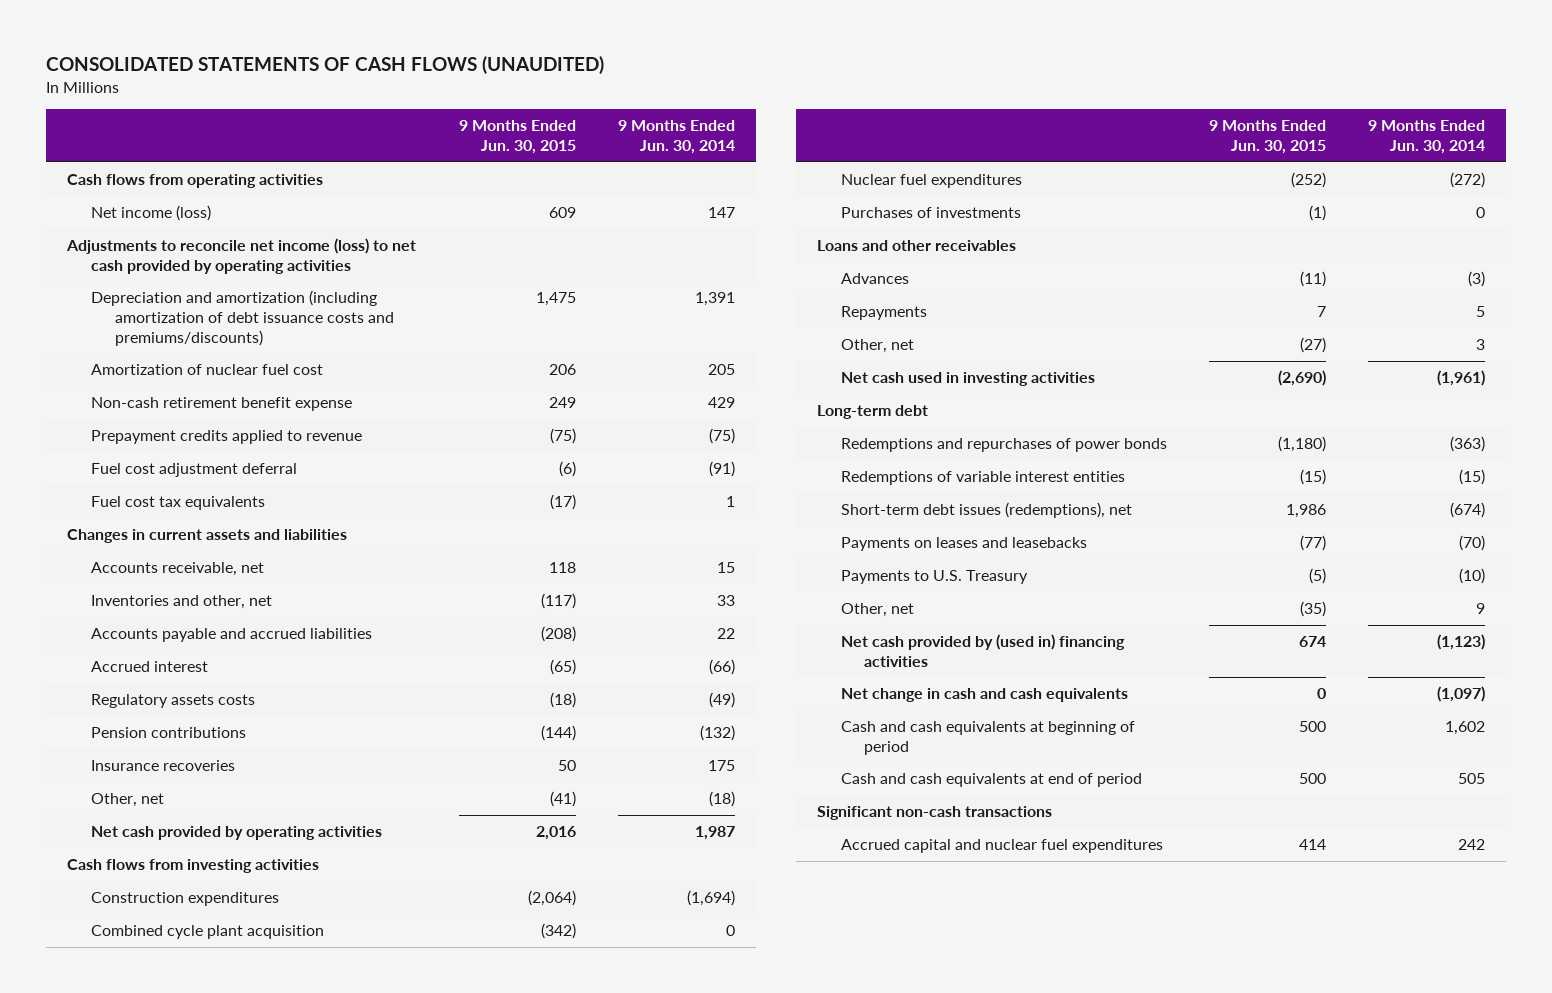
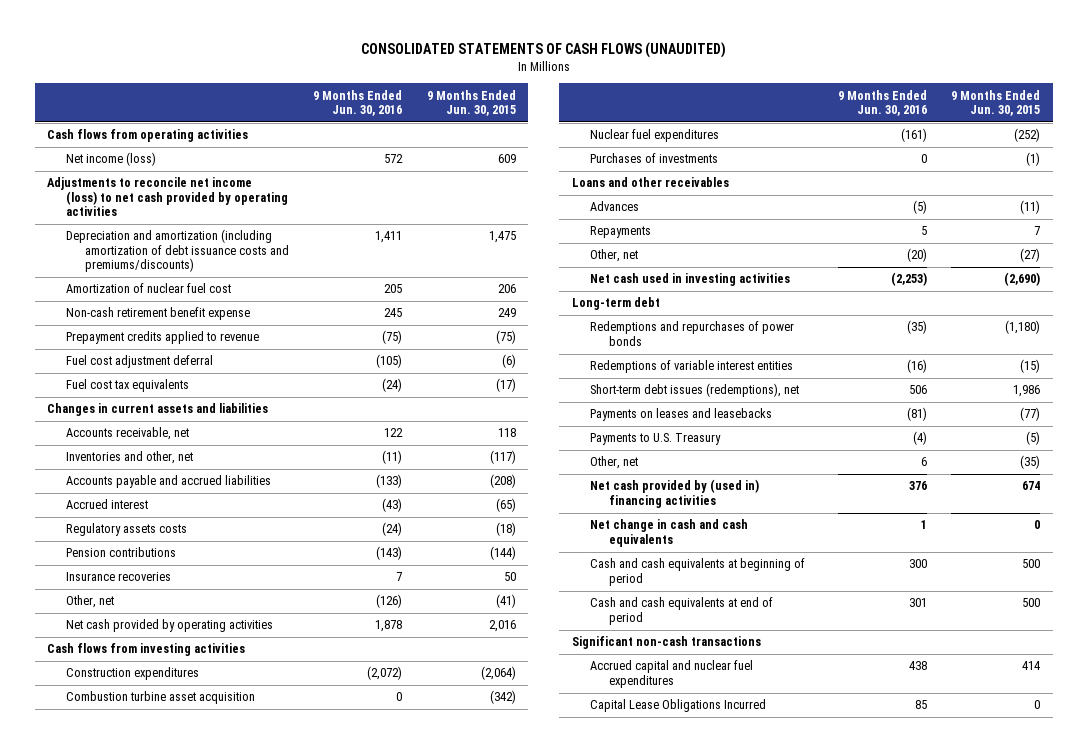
[617,120,735,155] 9 Months Ended Jun. 30, 2014 -> none
none -> [313,89,403,117] 9 Months Ended Jun. 30, 2016
[91,925,325,940] Combined cycle plant acquisition -> [65,691,255,705] Combustion turbine asset acquisition
none -> [590,699,767,713] Capital Lease Obligations Incurred

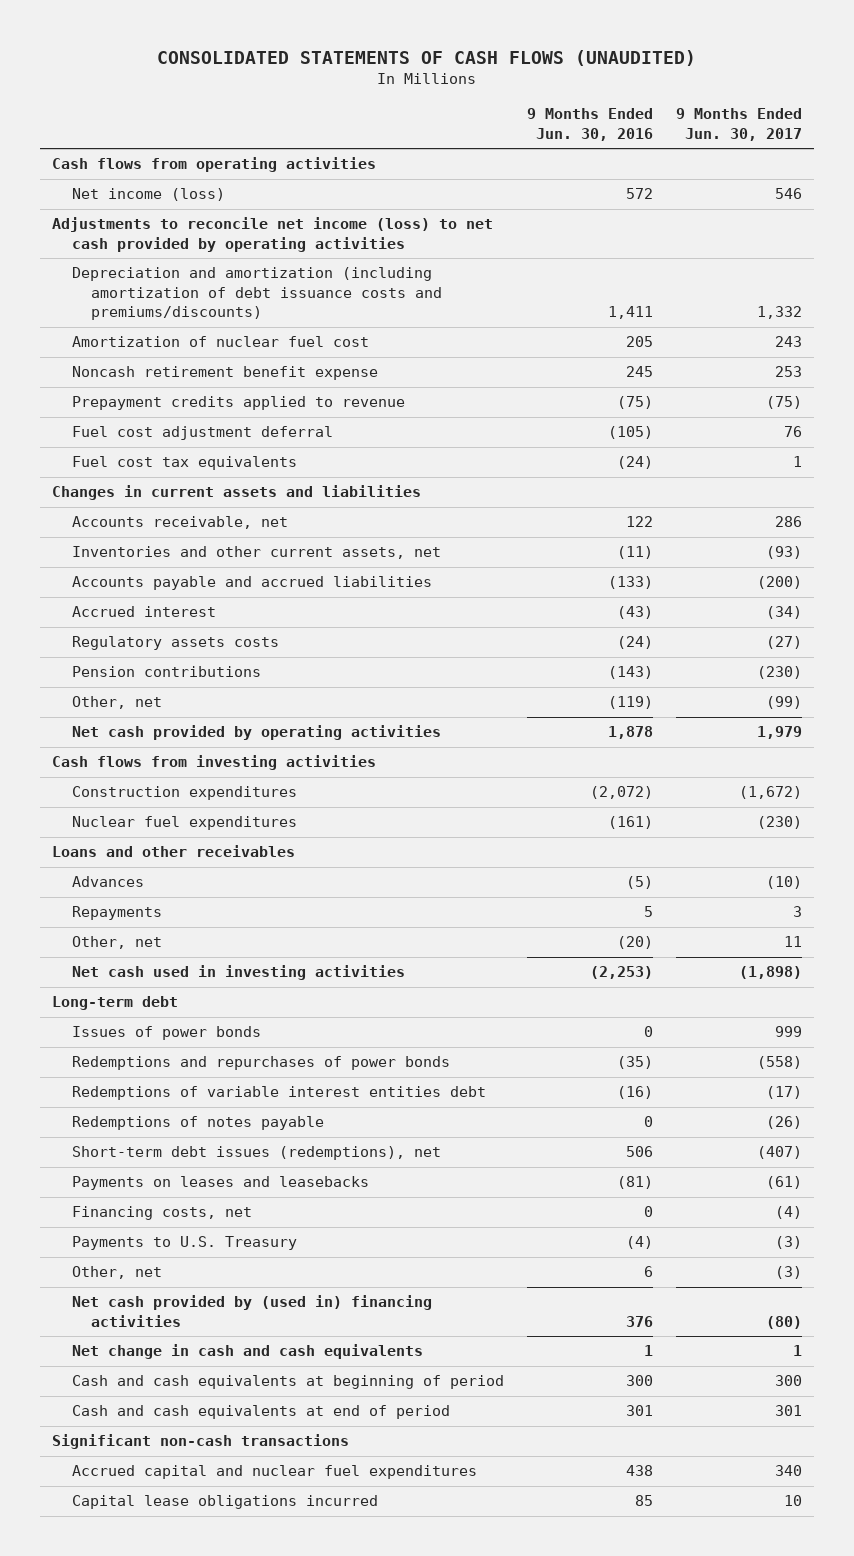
[426,89,516,117] 9 Months Ended Jun. 30, 2015 -> none
none -> [676,108,803,141] 9 Months Ended Jun. 30, 2017
[65,307,250,321] Non-cash retirement benefit expense -> [71,366,378,381] Noncash retirement benefit expense
[65,451,193,465] Inventories and other, net -> [71,546,441,560] Inventories and other current assets, net
[65,572,171,582] Insurance recoveries -> none
[376,594,403,609] (126) -> [607,696,653,710] (119)
[65,691,255,705] Combustion turbine asset acquisition -> none
[590,153,719,164] Purchases of investments -> none
none -> [71,1026,261,1041] Issues of power bonds
[590,360,794,374] Redemptions of variable interest entities -> [71,1086,486,1101] Redemptions of variable interest entities debt
none -> [71,1116,324,1131] Redemptions of notes payable
none -> [71,1206,252,1221] Financing costs, net
[590,699,767,713] Capital Lease Obligations Incurred -> [71,1495,378,1510] Capital lease obligations incurred

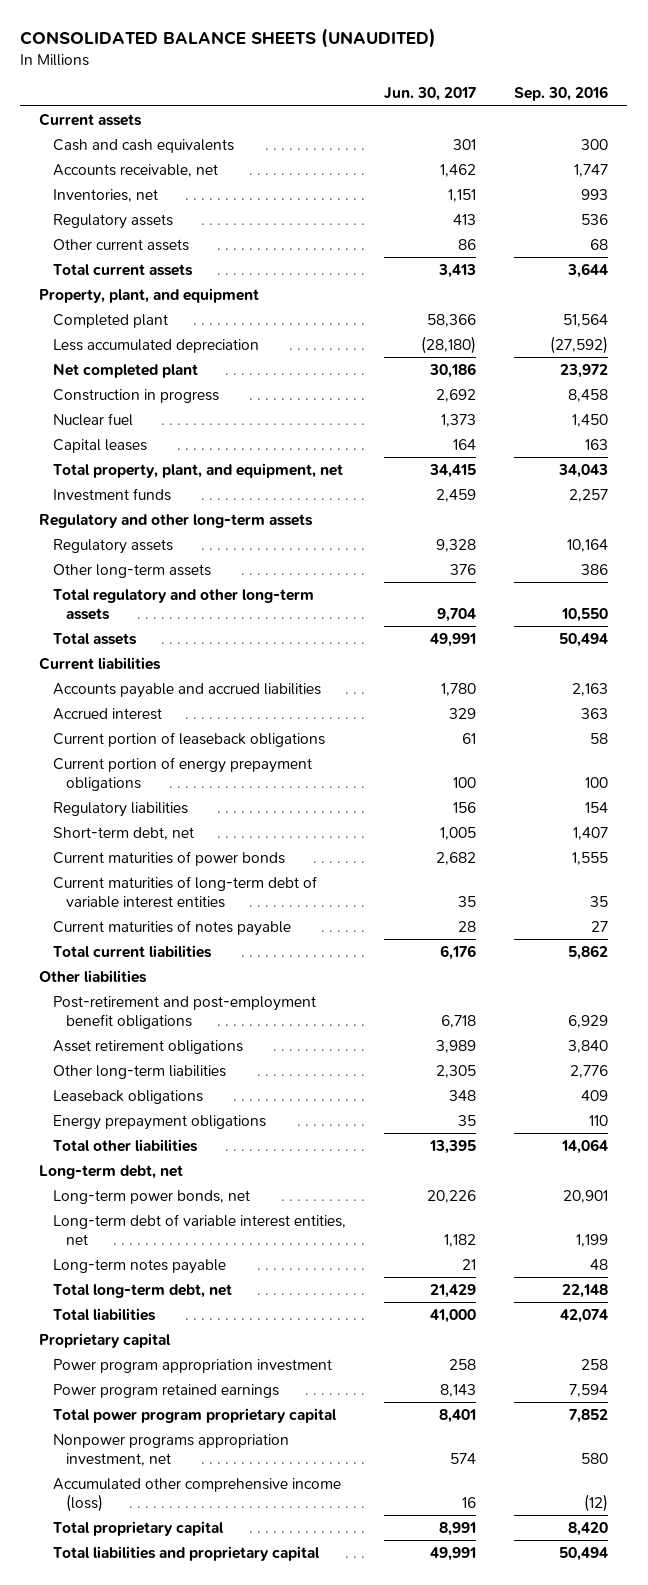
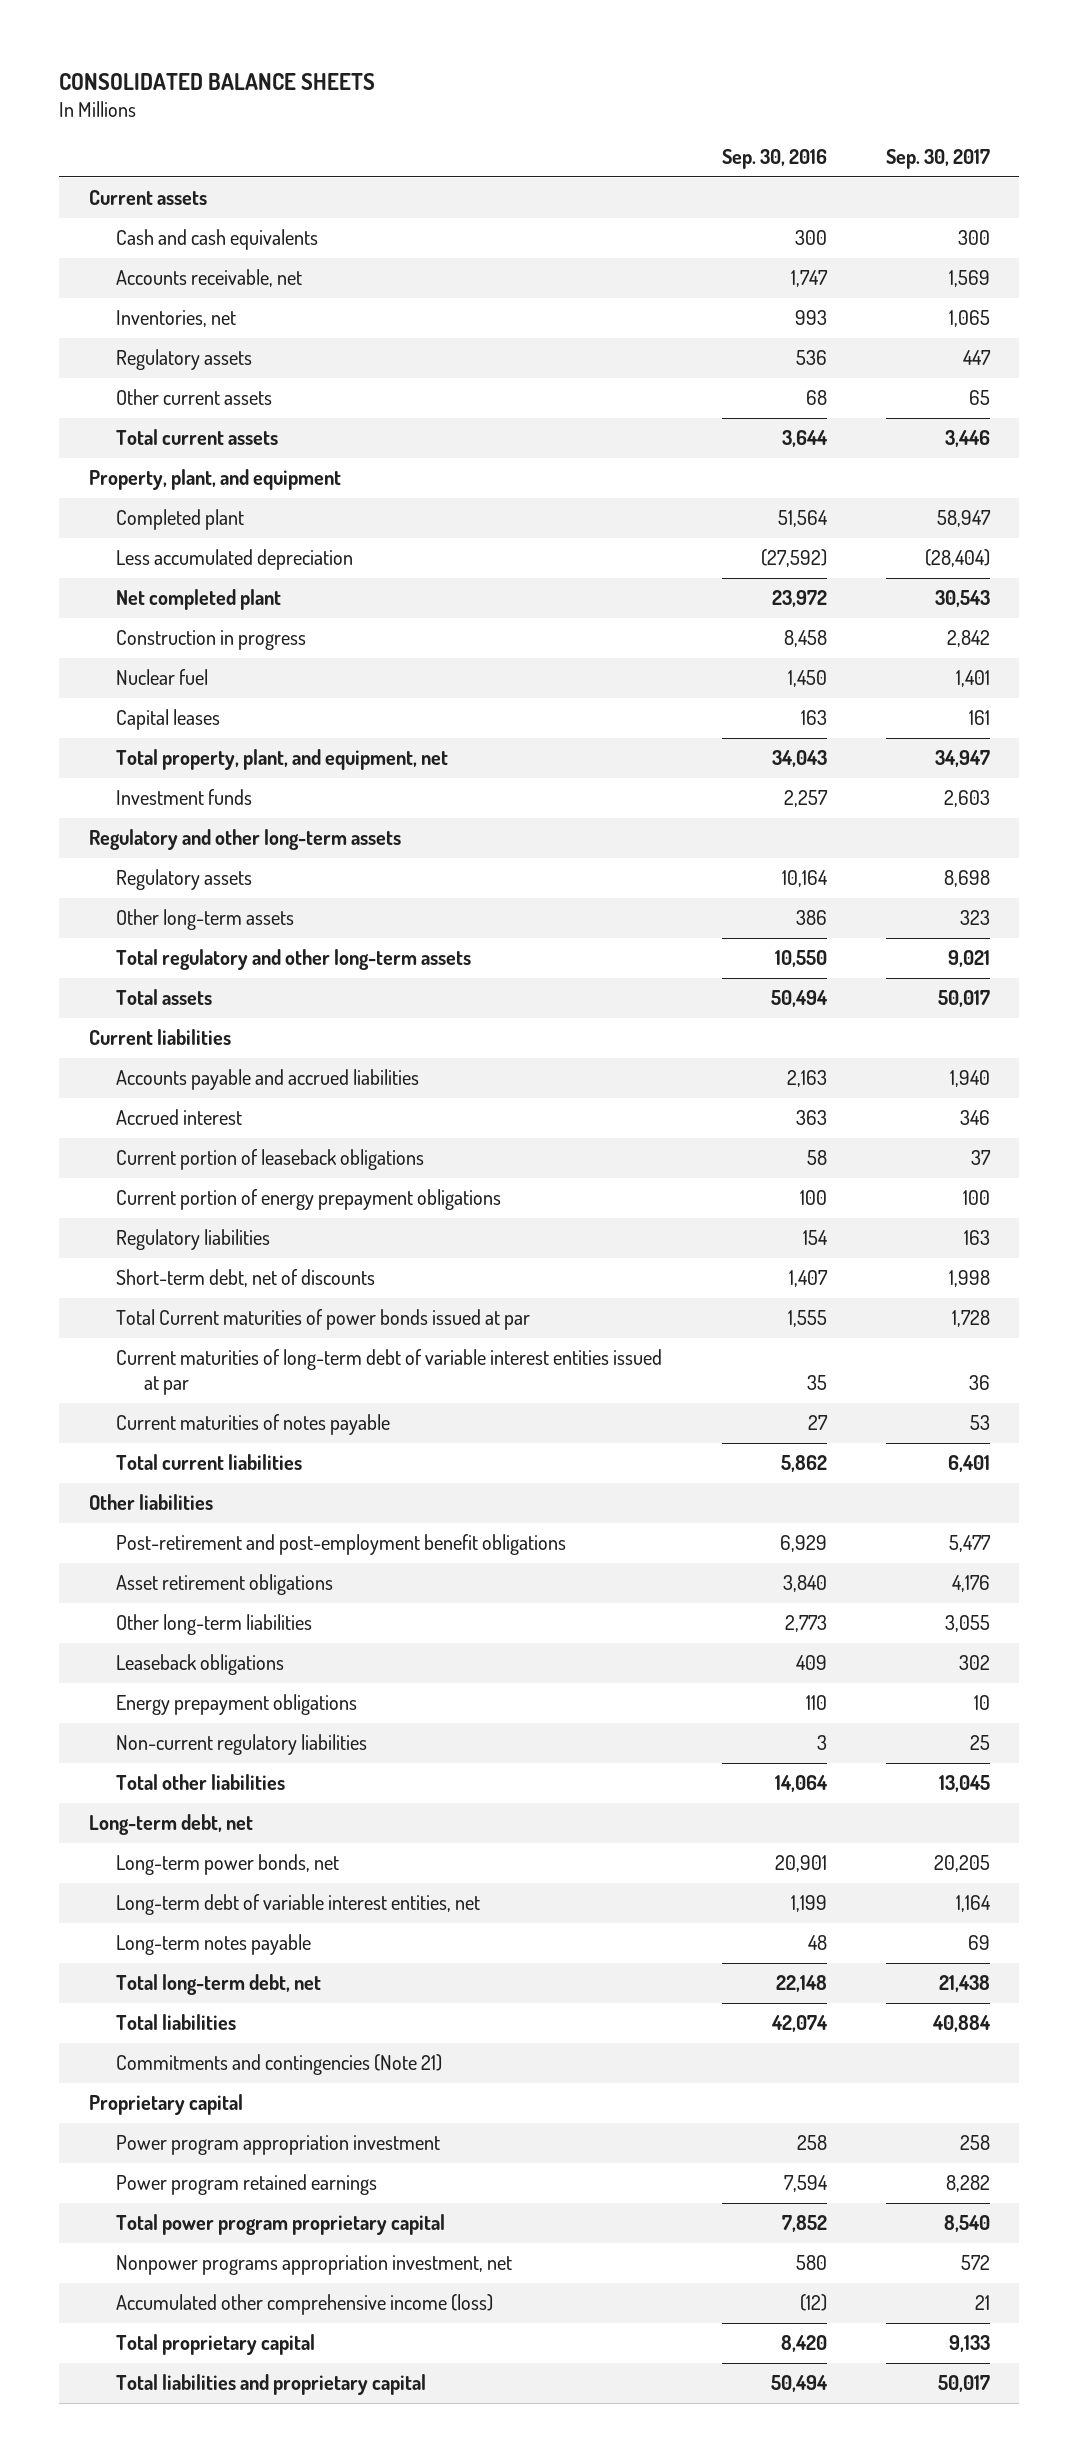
[20,28,437,49] CONSOLIDATED BALANCE SHEETS (UNAUDITED) -> [59,73,376,91] CONSOLIDATED BALANCE SHEETS
[384,87,477,102] Jun. 30, 2017 -> none
none -> [885,149,990,170] Sep. 30, 2017
[52,826,194,840] Short-term debt, net -> [116,1269,376,1288] Short-term debt, net of discounts
[52,850,285,866] Current maturities of power bonds -> [116,1309,531,1331] Total Current maturities of power bonds issued at par
[52,875,317,909] Current maturities of long-term debt of variable interest entities -> [116,1349,663,1396] Current maturities of long-term debt of variable interest entities issued at par
[570,1064,609,1078] 2,776 -> [784,1615,827,1633] 2,773
none -> [116,1734,368,1756] Non-current regulatory liabilities
none -> [116,2054,443,2076] Commitments and contingencies (Note 21)

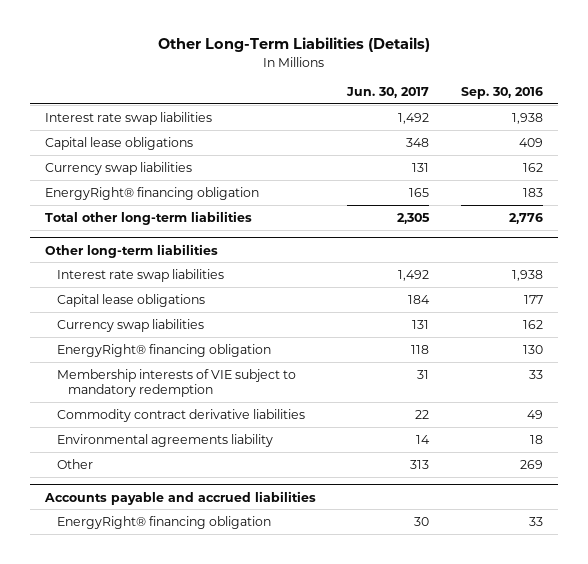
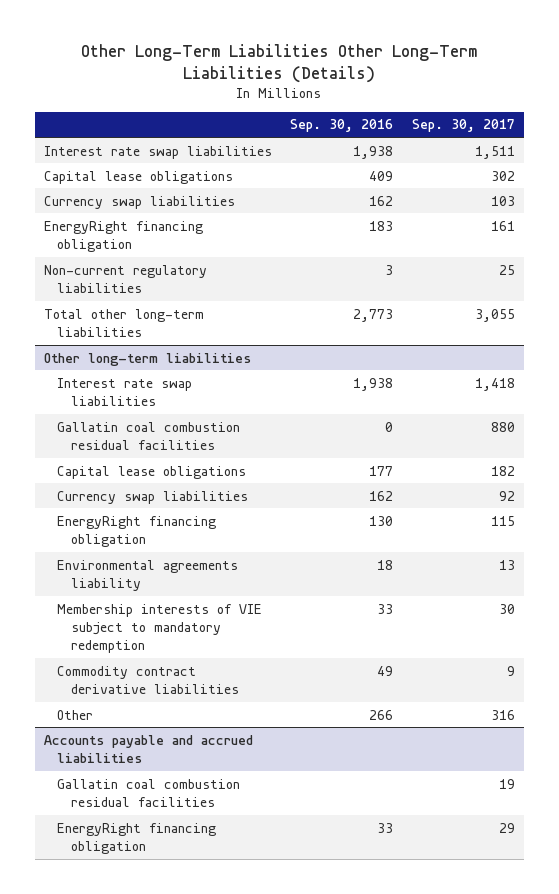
[157,37,430,53] Other Long-Term Liabilities (Details) -> [81,43,478,83] Other Long-Term Liabilities Other Long-Term Liabilities (Details)
[346,87,430,99] Jun. 30, 2017 -> none
none -> [411,119,515,133] Sep. 30, 2017
[45,186,260,200] EnergyRight® financing obligation -> [43,220,203,252] EnergyRight financing obligation
none -> [43,264,207,293] Non-current regulatory liabilities
[508,212,543,224] 2,776 -> [353,308,394,322] 2,773
none -> [57,421,241,450] Gallatin coal combustion residual facilities
[56,343,271,357] EnergyRight® financing obligation -> [57,515,217,547] EnergyRight financing obligation
[56,433,273,447] Environmental agreements liability -> [57,559,239,591] Environmental agreements liability
[519,459,543,469] 269 -> [369,709,394,720] 266
none -> [57,778,241,807] Gallatin coal combustion residual facilities
[56,515,271,529] EnergyRight® financing obligation -> [57,822,217,854] EnergyRight financing obligation

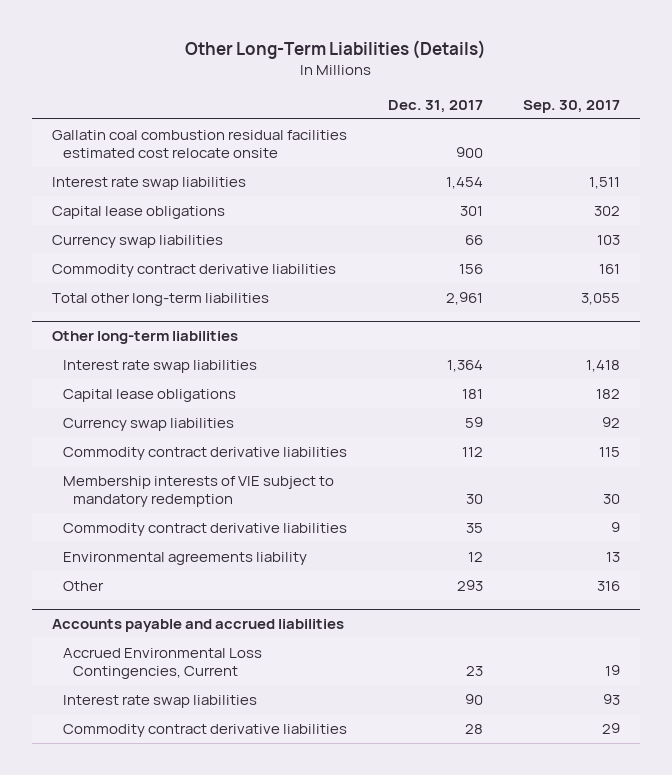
[81,43,478,83] Other Long-Term Liabilities Other Long-Term Liabilities (Details) -> [185,40,487,60] Other Long-Term Liabilities (Details)
[290,119,394,133] Sep. 30, 2016 -> none
none -> [387,99,483,113] Dec. 31, 2017
none -> [52,129,348,159] Gallatin coal combustion residual facilities estimated cost relocate onsite
[43,264,207,293] Non-current regulatory liabilities -> none
[43,220,203,252] EnergyRight financing obligation -> [52,263,337,277] Commodity contract derivative liabilities
[57,421,241,450] Gallatin coal combustion residual facilities -> none
[57,515,217,547] EnergyRight financing obligation -> [62,446,347,460] Commodity contract derivative liabilities
[57,559,239,591] Environmental agreements liability -> [62,551,307,565] Environmental agreements liability
[57,778,241,807] Gallatin coal combustion residual facilities -> none
none -> [62,647,262,680] Accrued Environmental Loss Contingencies, Current
none -> [62,694,257,708] Interest rate swap liabilities
[57,822,217,854] EnergyRight financing obligation -> [62,723,347,737] Commodity contract derivative liabilities

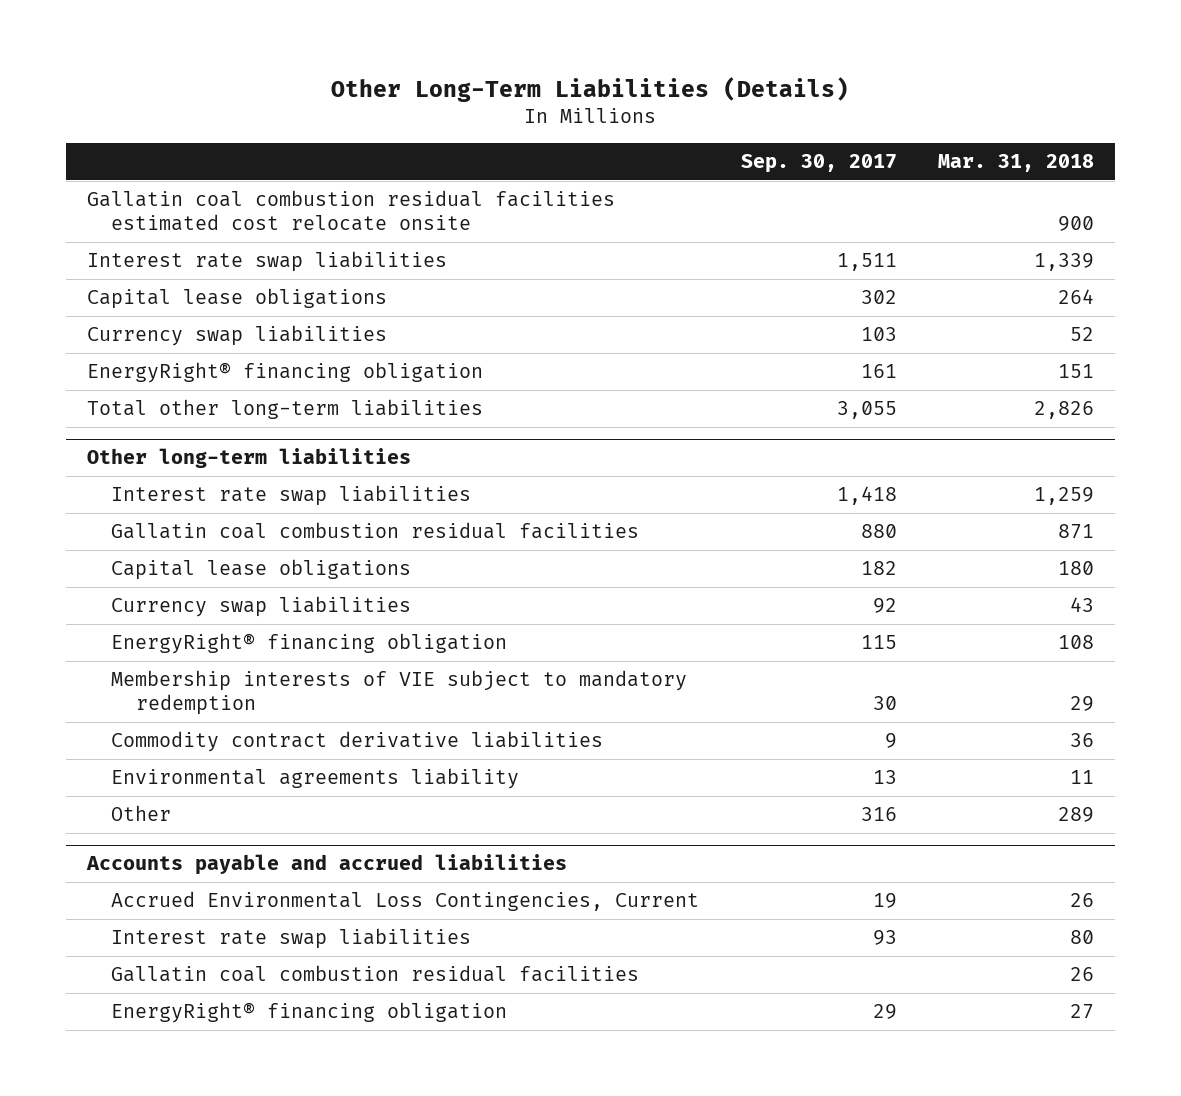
[387,99,483,113] Dec. 31, 2017 -> none
none -> [937,154,1094,173] Mar. 31, 2018
[52,263,337,277] Commodity contract derivative liabilities -> [86,362,483,384] EnergyRight® financing obligation
none -> [111,522,640,540] Gallatin coal combustion residual facilities
[62,446,347,460] Commodity contract derivative liabilities -> [111,633,508,655] EnergyRight® financing obligation
none -> [111,965,640,983] Gallatin coal combustion residual facilities
[62,723,347,737] Commodity contract derivative liabilities -> [111,1002,508,1024] EnergyRight® financing obligation

